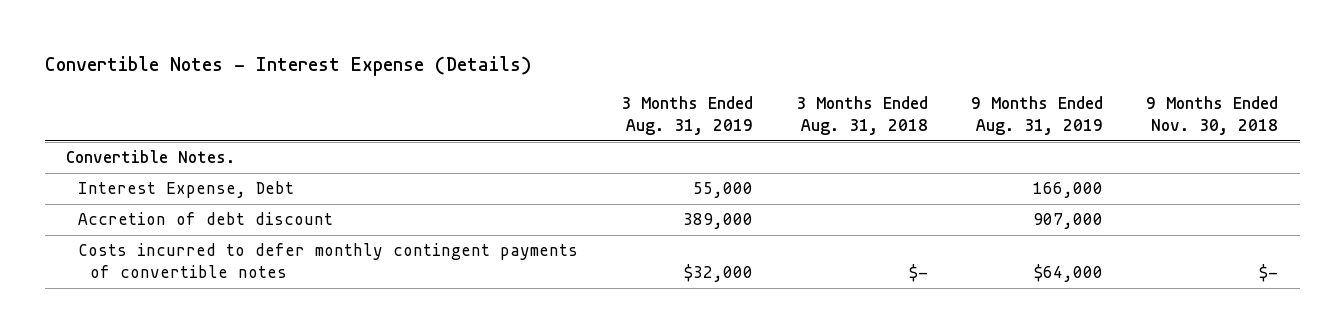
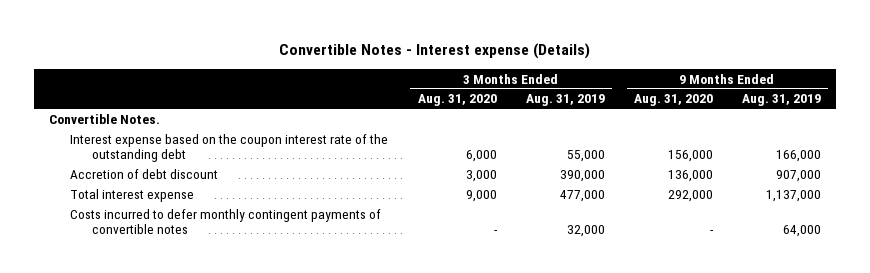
[44,56,532,77] Convertible Notes - Interest Expense (Details) -> [278,43,590,60] Convertible Notes - Interest expense (Details)
[796,96,929,136] 3 Months Ended Aug. 31, 2018 -> none
[1146,96,1279,136] 9 Months Ended Nov. 30, 2018 -> none
none -> [417,94,497,107] Aug. 31, 2020
none -> [633,94,713,107] Aug. 31, 2020
[78,181,295,199] Interest Expense, Debt -> [70,133,389,163] Interest expense based on the coupon interest rate of the outstanding debt
[683,213,754,230] 389,000 -> [559,169,605,182] 390,000
none -> [70,188,195,202] Total interest expense
[684,264,754,283] $32,000 -> [566,225,605,238] 32,000
[1034,264,1104,283] $64,000 -> [783,225,822,238] 64,000

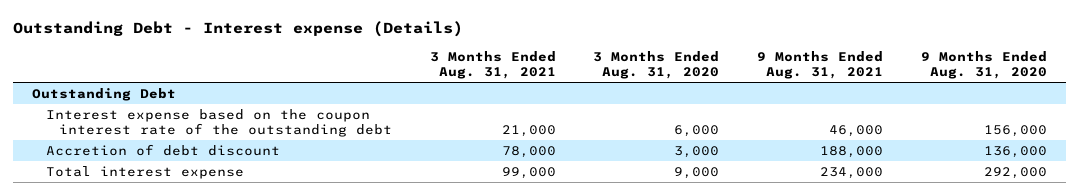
[278,43,590,60] Convertible Notes - Interest expense (Details) -> [13,21,464,38] Outstanding Debt - Interest expense (Details)
[525,94,605,107] Aug. 31, 2019 -> none
[742,94,822,107] Aug. 31, 2019 -> none
none -> [429,50,556,80] 3 Months Ended Aug. 31, 2021
none -> [757,50,884,80] 9 Months Ended Aug. 31, 2021
[48,113,160,124] Convertible Notes. -> [32,87,177,101] Outstanding Debt
[70,208,382,235] Costs incurred to defer monthly contingent payments of convertible notes -> none

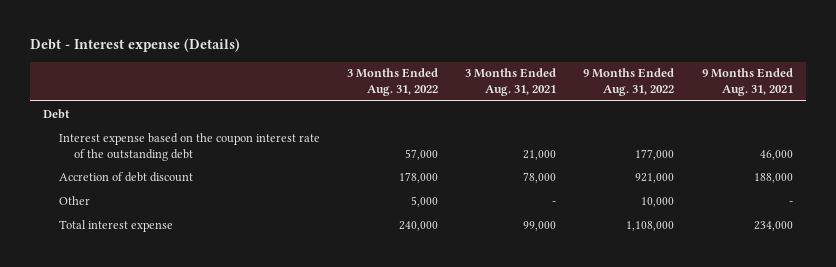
[13,21,464,38] Outstanding Debt - Interest expense (Details) -> [29,38,240,53] Debt - Interest expense (Details)
[593,50,720,80] 3 Months Ended Aug. 31, 2020 -> none
[921,50,1048,80] 9 Months Ended Aug. 31, 2020 -> none
none -> [347,68,439,97] 3 Months Ended Aug. 31, 2022
none -> [583,68,675,97] 9 Months Ended Aug. 31, 2022
[32,87,177,101] Outstanding Debt -> [43,108,71,119] Debt
none -> [58,195,90,205] Other

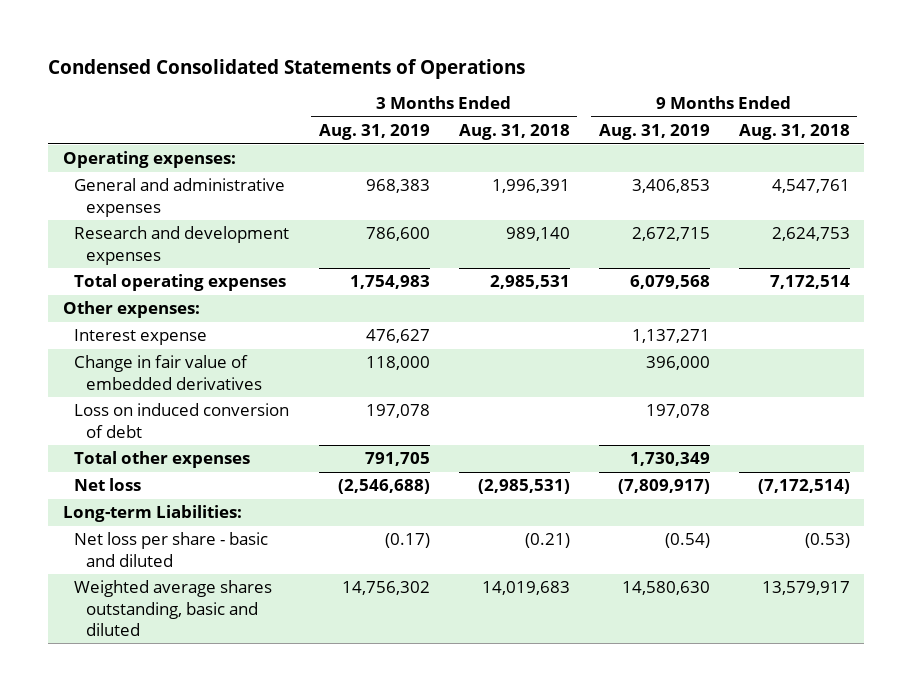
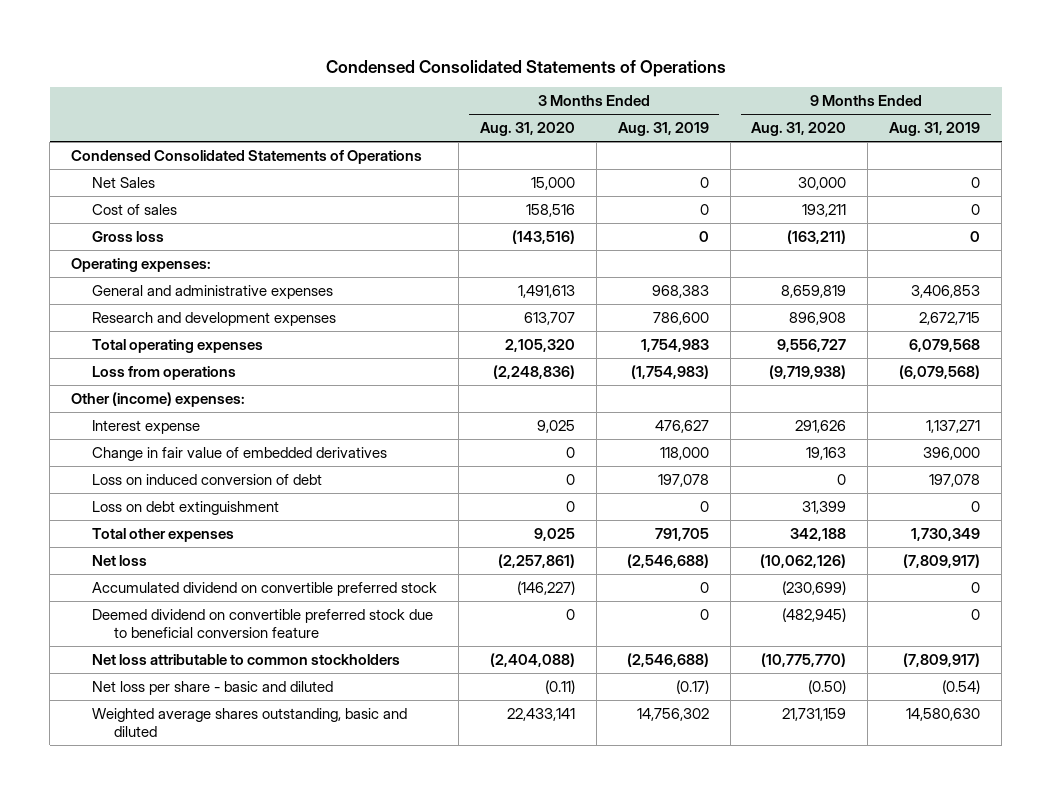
[458,124,570,141] Aug. 31, 2018 -> none
[738,124,850,141] Aug. 31, 2018 -> none
none -> [480,122,576,137] Aug. 31, 2020
none -> [751,122,847,137] Aug. 31, 2020
none -> [70,149,422,164] Condensed Consolidated Statements of Operations
none -> [92,176,156,188] Net Sales
none -> [92,203,178,215] Cost of sales
none -> [92,230,165,242] Gross loss
none -> [92,365,237,380] Loss from operations
[62,301,200,319] Other expenses: -> [70,391,245,407] Other (income) expenses:
none -> [92,500,280,515] Loss on debt extinguishment
[62,505,242,523] Long-term Liabilities: -> none
none -> [92,581,438,596] Accumulated dividend on convertible preferred stock
none -> [92,608,434,639] Deemed dividend on convertible preferred stock due to beneficial conversion feature
none -> [92,653,401,665] Net loss attributable to common stockholders

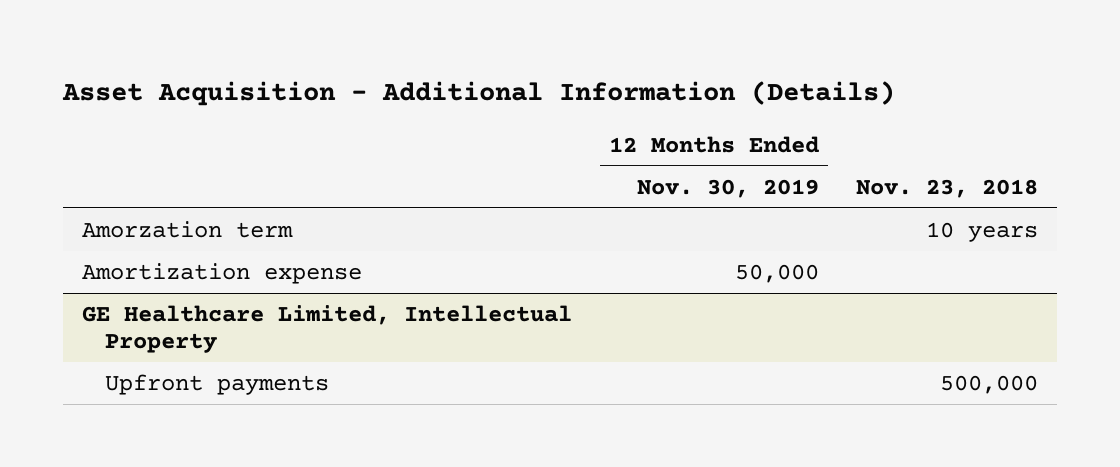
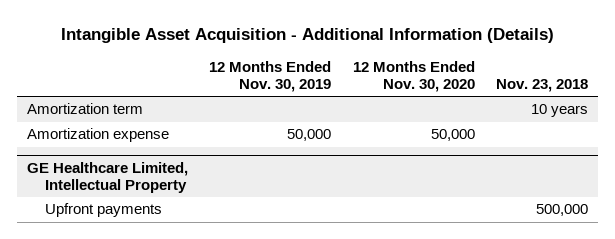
[62,80,896,106] Asset Acquisition - Additional Information (Details) -> [60,27,554,43] Intangible Asset Acquisition - Additional Information (Details)
none -> [352,60,475,93] 12 Months Ended Nov. 30, 2020
[81,220,293,238] Amorzation term -> [27,103,144,115] Amortization term

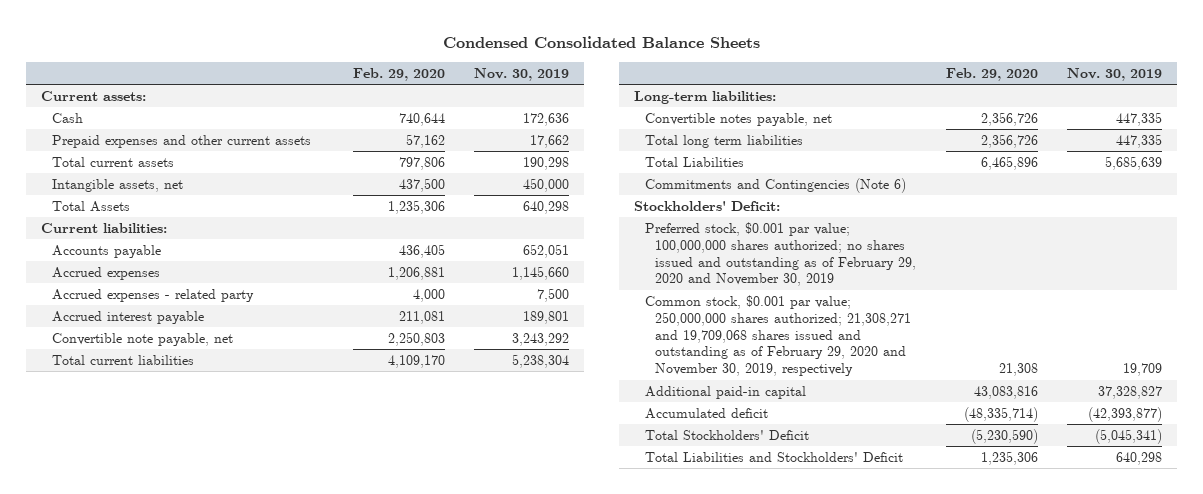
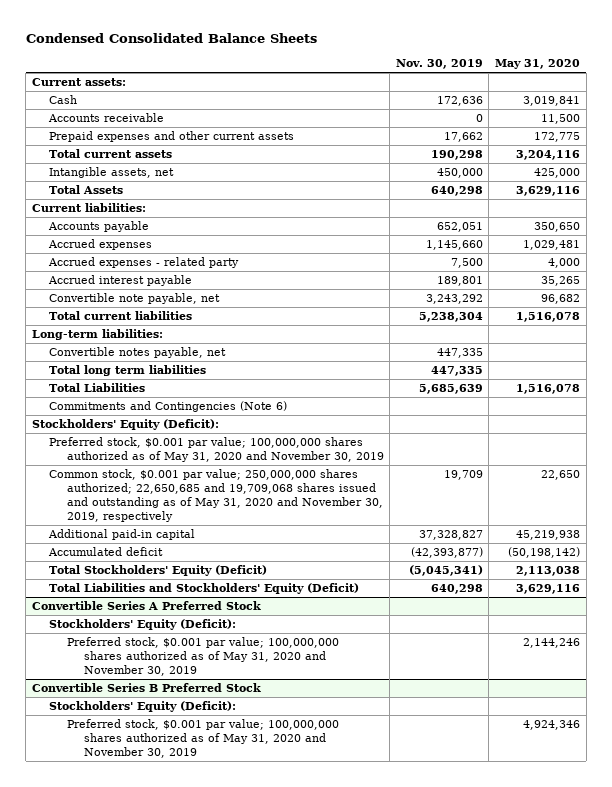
[352,68,445,82] Feb. 29, 2020 -> none
none -> [495,59,581,70] May 31, 2020
none -> [48,113,165,123] Accounts receivable
[634,200,781,211] Stockholders' Deficit: -> [32,419,220,431] Stockholders' Equity (Deficit):
[644,221,917,287] Preferred stock, $0.001 par value; 100,000,000 shares authorized; no shares issued and outstanding as of February 29, 2020 and November 30, 2019 -> [49,437,384,462] Preferred stock, $0.001 par value; 100,000,000 shares authorized as of May 31, 2020 and November 30, 2019
[644,294,912,377] Common stock, $0.001 par value; 250,000,000 shares authorized; 21,308,271 and 19,709,068 shares issued and outstanding as of February 29, 2020 and November 30, 2019, respectively -> [49,469,383,522] Common stock, $0.001 par value; 250,000,000 shares authorized; 22,650,685 and 19,709,068 shares issued and outstanding as of May 31, 2020 and November 30, 2019, respectively
[644,429,809,440] Total Stockholders' Deficit -> [49,565,268,577] Total Stockholders' Equity (Deficit)
[644,451,903,462] Total Liabilities and Stockholders' Deficit -> [49,583,360,595] Total Liabilities and Stockholders' Equity (Deficit)
none -> [32,601,262,611] Convertible Series A Preferred Stock
none -> [49,619,237,631] Stockholders' Equity (Deficit):
none -> [66,637,339,676] Preferred stock, $0.001 par value; 100,000,000 shares authorized as of May 31, 2020 and November 30, 2019
none -> [32,683,262,693] Convertible Series B Preferred Stock
none -> [49,701,237,713] Stockholders' Equity (Deficit):
none -> [66,719,339,758] Preferred stock, $0.001 par value; 100,000,000 shares authorized as of May 31, 2020 and November 30, 2019

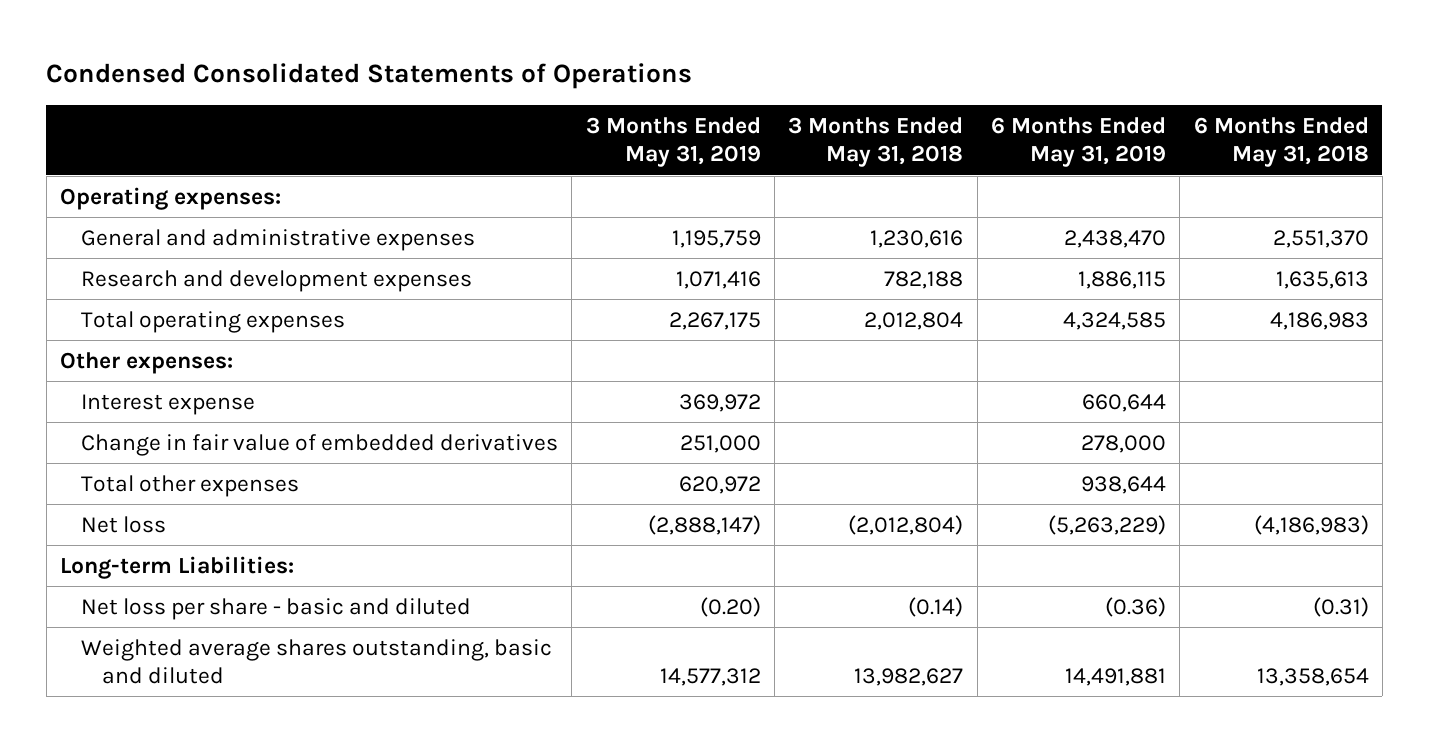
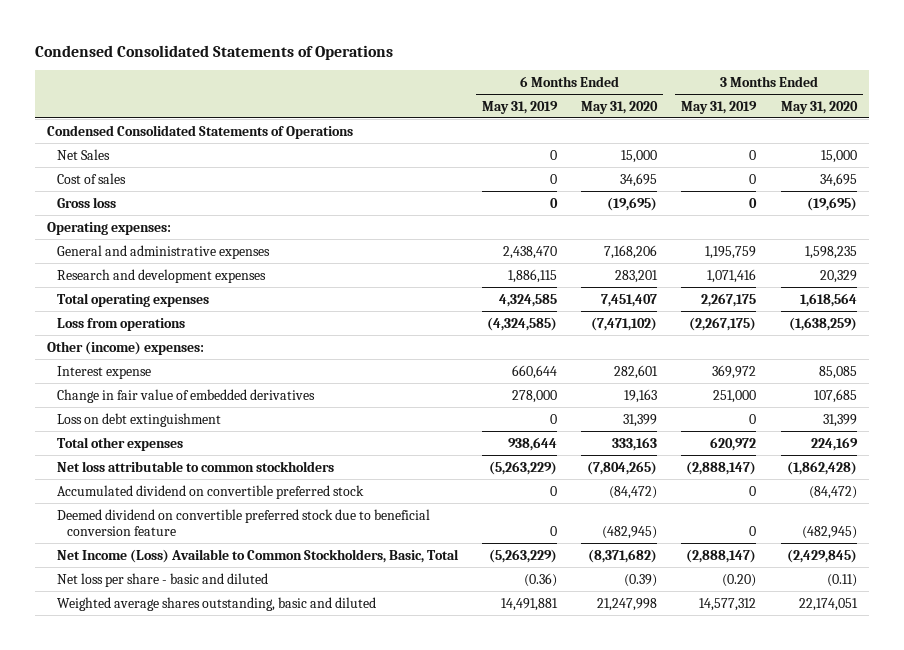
[788,116,964,168] 3 Months Ended May 31, 2018 -> none
[1193,116,1369,168] 6 Months Ended May 31, 2018 -> none
none -> [581,100,659,114] May 31, 2020
none -> [780,100,858,114] May 31, 2020
none -> [47,124,354,139] Condensed Consolidated Statements of Operations
none -> [57,148,111,160] Net Sales
none -> [57,172,127,184] Cost of sales
none -> [57,196,117,208] Gross loss
none -> [57,317,186,331] Loss from operations
[59,351,233,374] Other expenses: -> [47,340,205,355] Other (income) expenses:
none -> [57,412,222,427] Loss on debt extinguishment
[59,555,294,579] Long-term Liabilities: -> none
[81,515,167,533] Net loss -> [57,460,335,472] Net loss attributable to common stockholders
none -> [57,484,365,499] Accumulated dividend on convertible preferred stock
none -> [57,508,431,537] Deemed dividend on convertible preferred stock due to beneficial conversion feature
none -> [57,548,460,563] Net Income (Loss) Available to Common Stockholders, Basic, Total

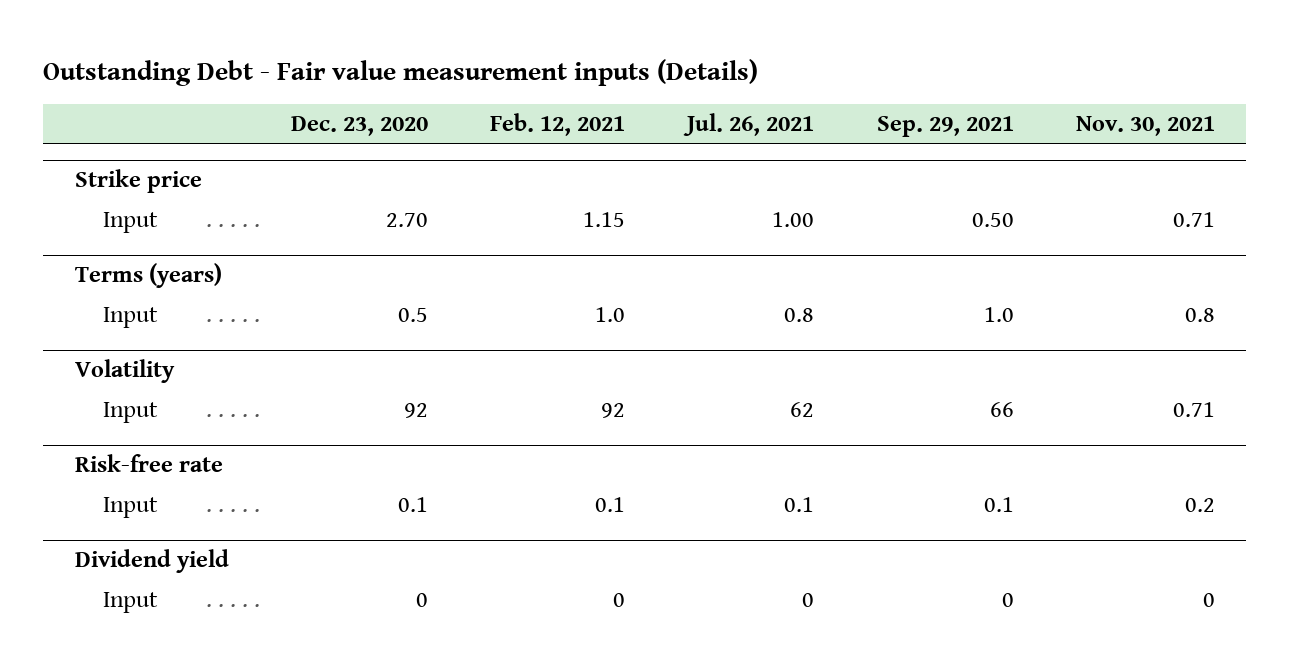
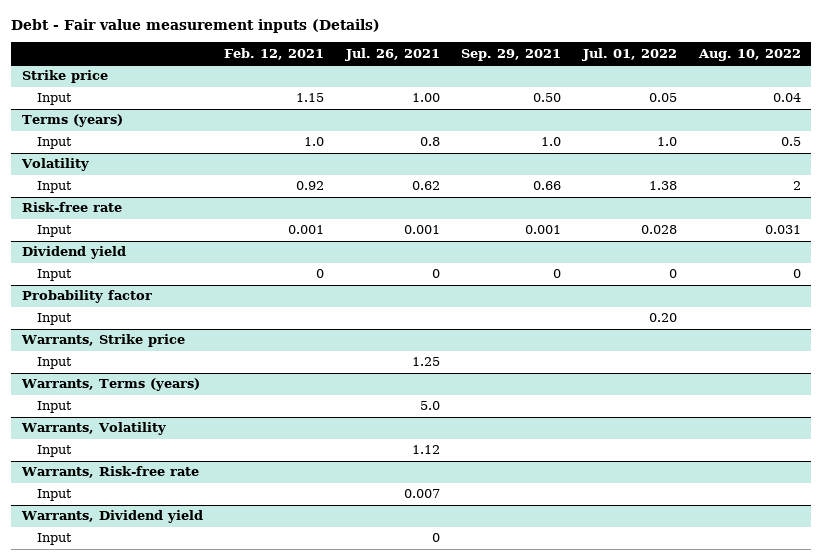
[43,59,759,87] Outstanding Debt - Fair value measurement inputs (Details) -> [10,19,380,34] Debt - Fair value measurement inputs (Details)
[290,115,428,136] Dec. 23, 2020 -> none
[1075,115,1215,136] Nov. 30, 2021 -> none
none -> [582,47,678,61] Jul. 01, 2022
none -> [697,48,801,61] Aug. 10, 2022
[601,403,626,419] 92 -> [296,181,325,191] 0.92
[790,402,815,418] 62 -> [411,181,440,191] 0.62
[989,402,1014,418] 66 -> [533,181,562,191] 0.66
[595,497,626,513] 0.1 -> [288,225,325,235] 0.001
[784,497,815,513] 0.1 -> [403,225,440,235] 0.001
[983,497,1014,513] 0.1 -> [525,225,562,235] 0.001
none -> [21,290,152,304] Probability factor
none -> [36,313,72,326] Input
none -> [20,334,185,348] Warrants, Strike price
none -> [36,357,72,370] Input
none -> [20,378,200,392] Warrants, Terms (years)
none -> [36,401,72,414] Input
none -> [20,422,166,436] Warrants, Volatility
none -> [36,445,72,458] Input
none -> [20,466,199,479] Warrants, Risk-free rate
none -> [36,489,72,502] Input
none -> [20,510,203,524] Warrants, Dividend yield
none -> [36,533,72,546] Input

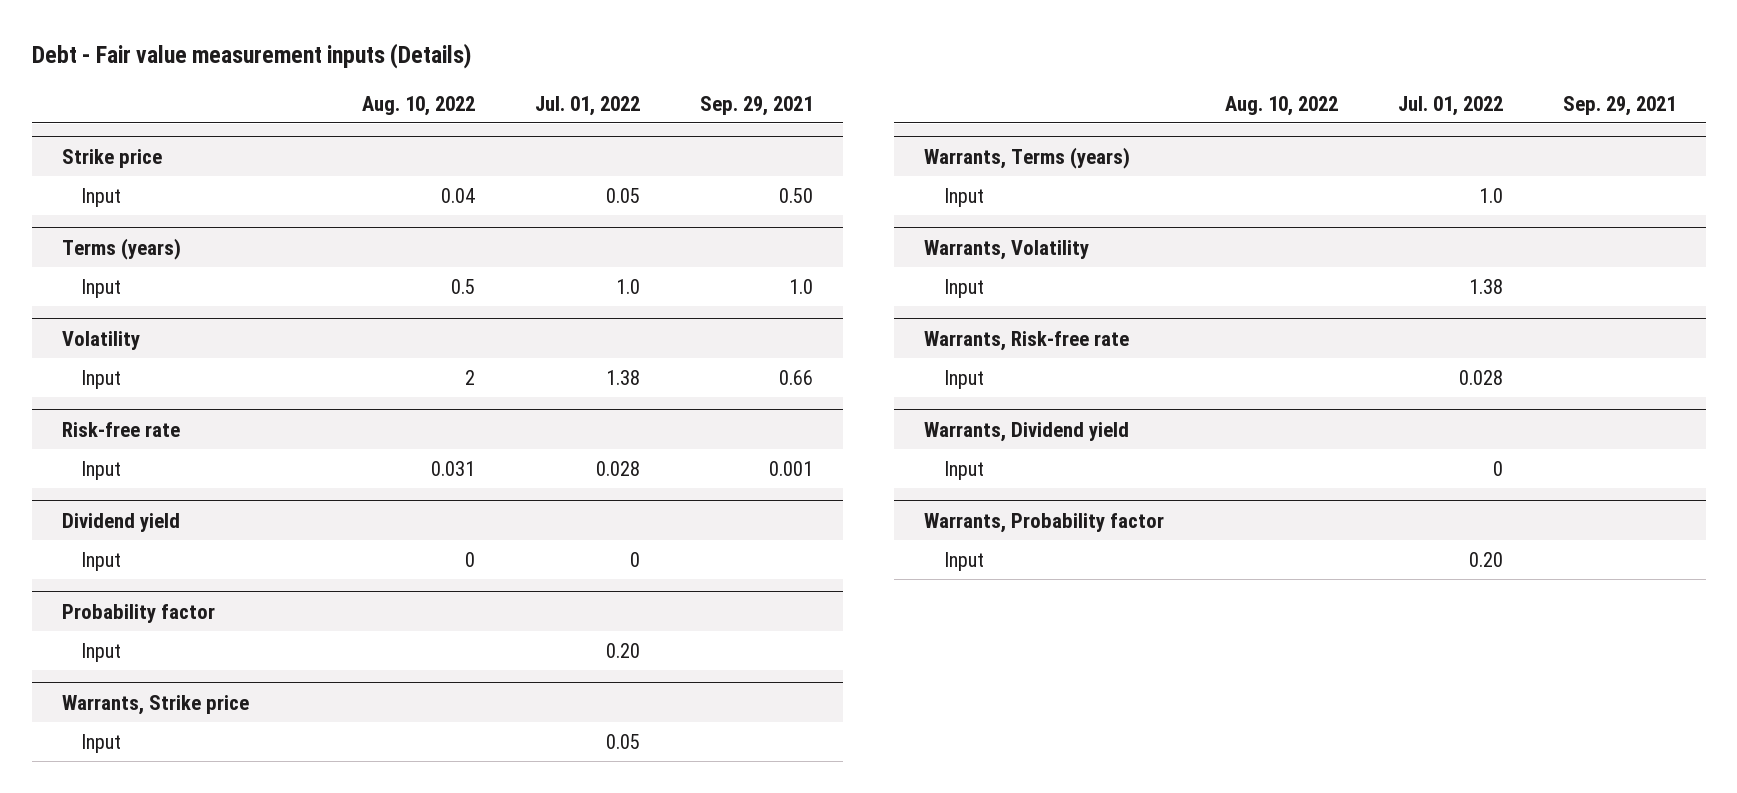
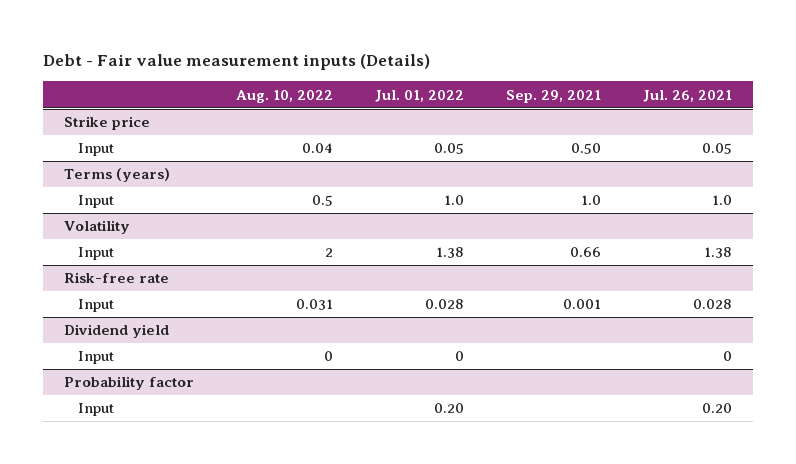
none -> [643,89,733,102] Jul. 26, 2021
[61,694,249,715] Warrants, Strike price -> none
[81,733,122,753] Input -> none
[924,146,1131,169] Warrants, Terms (years) -> none
[944,187,985,207] Input -> none
[924,239,1090,260] Warrants, Volatility -> none
[944,278,985,298] Input -> none
[924,330,1130,351] Warrants, Risk-free rate -> none
[944,369,985,389] Input -> none
[924,421,1130,442] Warrants, Dividend yield -> none
[944,460,985,480] Input -> none
[924,512,1165,533] Warrants, Probability factor -> none
[944,551,985,571] Input -> none

